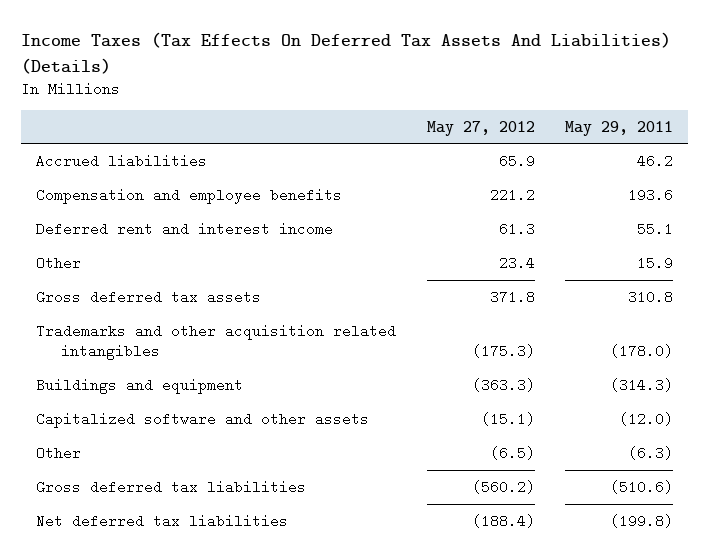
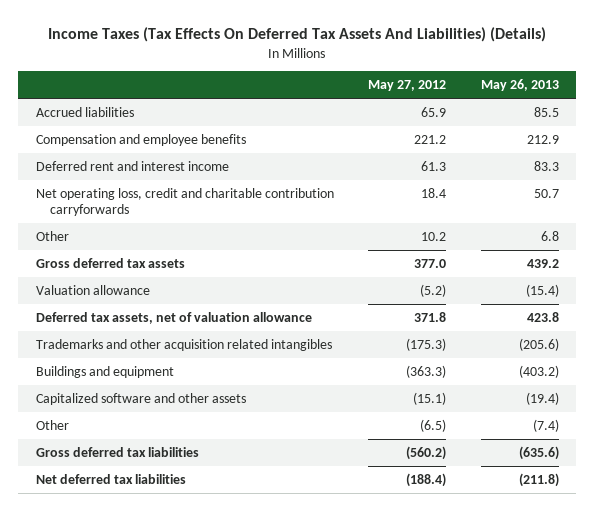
[565,120,674,136] May 29, 2011 -> none
none -> [480,79,559,92] May 26, 2013
none -> [35,187,334,217] Net operating loss, credit and charitable contribution carryforwards
[498,255,535,270] 23.4 -> [421,231,447,241] 10.2
[489,289,535,304] 371.8 -> [414,258,447,268] 377.0
none -> [35,284,150,295] Valuation allowance
none -> [35,311,312,324] Deferred tax assets, net of valuation allowance

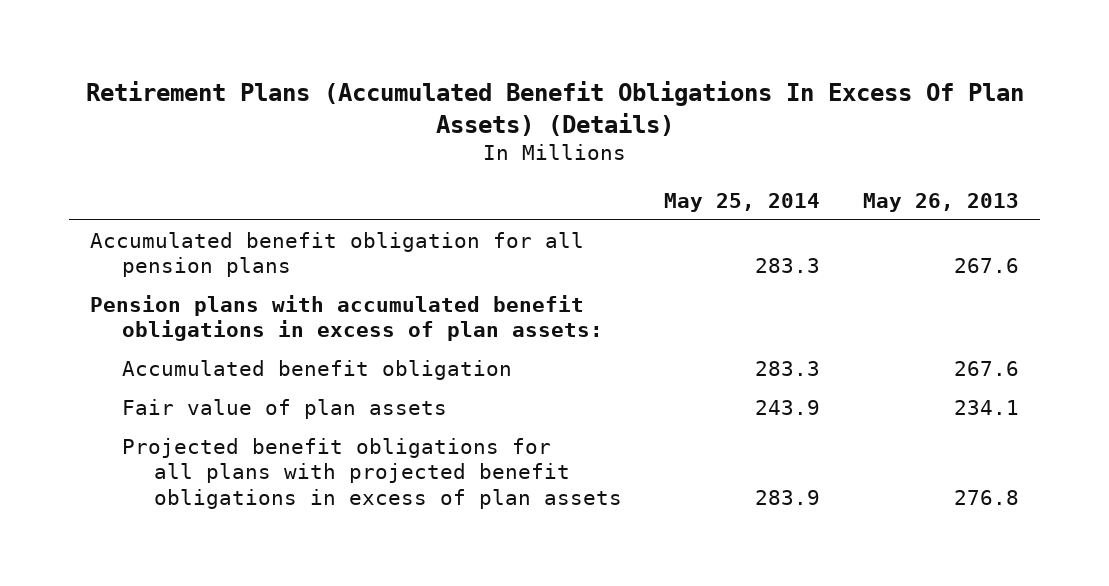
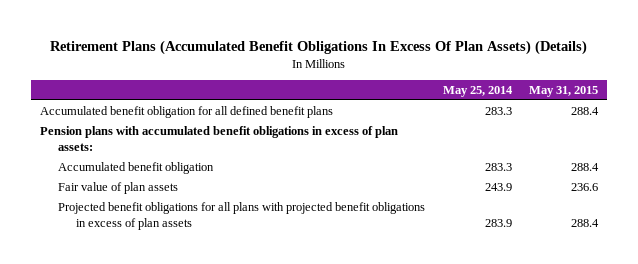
[862,192,1019,212] May 26, 2013 -> none
none -> [529,86,599,98] May 31, 2015
[90,231,585,278] Accumulated benefit obligation for all pension plans -> [39,105,333,118] Accumulated benefit obligation for all defined benefit plans

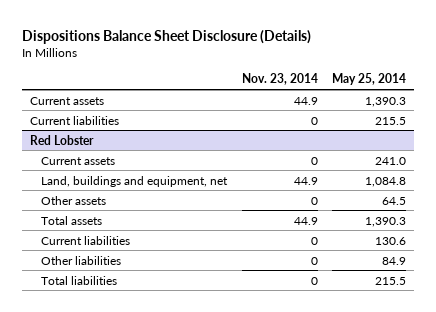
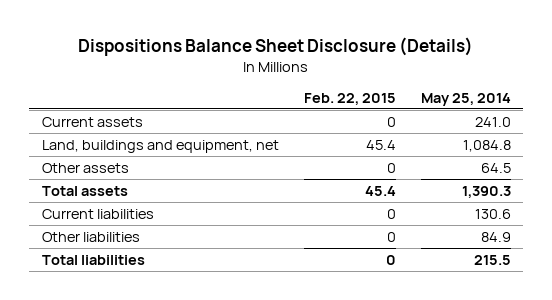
[241,73,318,86] Nov. 23, 2014 -> none
none -> [303,92,396,105] Feb. 22, 2015
[29,96,104,105] Current assets -> none
[29,115,119,125] Current liabilities -> none
[29,134,94,145] Red Lobster -> none

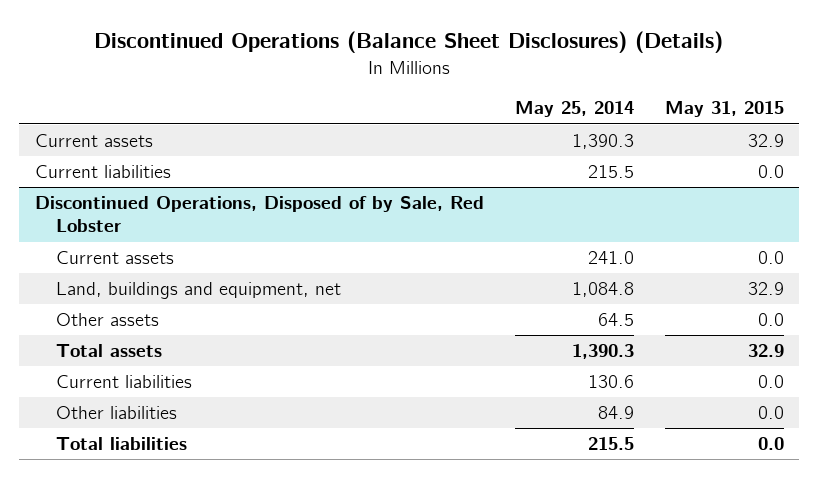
[78,36,474,56] Dispositions Balance Sheet Disclosure (Details) -> [94,31,724,54] Discontinued Operations (Balance Sheet Disclosures) (Details)
[303,92,396,105] Feb. 22, 2015 -> none
none -> [664,101,784,118] May 31, 2015
none -> [34,134,153,148] Current assets
none -> [34,165,171,179] Current liabilities
none -> [34,196,484,233] Discontinued Operations, Disposed of by Sale, Red Lobster

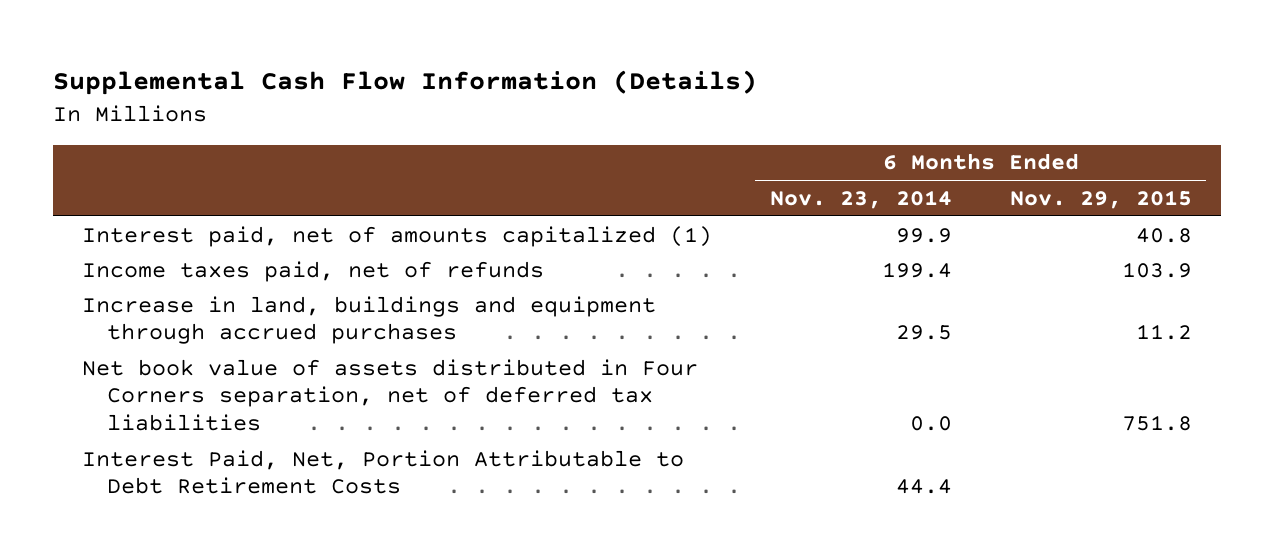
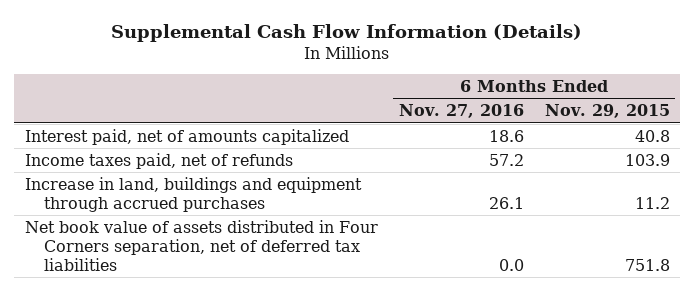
[769,189,952,209] Nov. 23, 2014 -> none
none -> [398,104,524,119] Nov. 27, 2016
[81,225,712,247] Interest paid, net of amounts capitalized (1) -> [24,128,349,145] Interest paid, net of amounts capitalized
[81,449,684,495] Interest Paid, Net, Portion Attributable to Debt Retirement Costs -> none

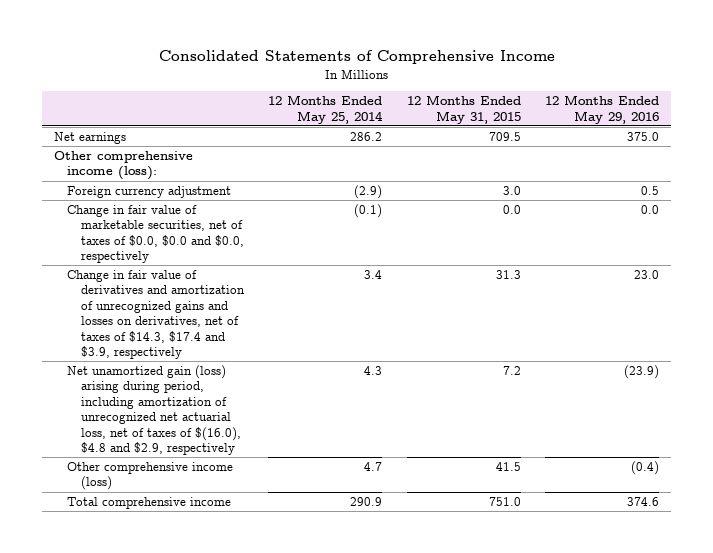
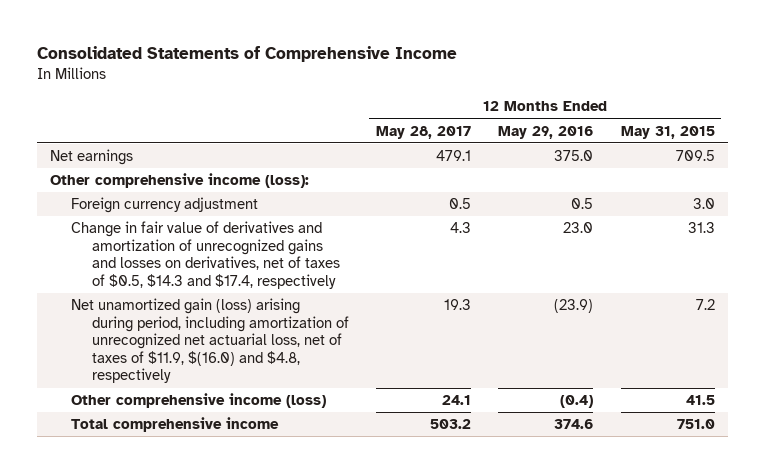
[268,95,384,124] 12 Months Ended May 25, 2014 -> none
none -> [376,125,472,139] May 28, 2017
[67,204,245,264] Change in fair value of marketable securities, net of taxes of $0.0, $0.0 and $0.0, respectively -> none
[67,269,246,359] Change in fair value of derivatives and amortization of unrecognized gains and losses on derivatives, net of taxes of $14.3, $17.4 and $3.9, respectively -> [71,221,340,289] Change in fair value of derivatives and amortization of unrecognized gains and losses on derivatives, net of taxes of $0.5, $14.3 and $17.4, respectively
[67,364,242,455] Net unamortized gain (loss) arising during period, including amortization of unrecognized net actuarial loss, net of taxes of $(16.0), $4.8 and $2.9, respectively -> [71,298,349,384] Net unamortized gain (loss) arising during period, including amortization of unrecognized net actuarial loss, net of taxes of $11.9, $(16.0) and $4.8, respectively

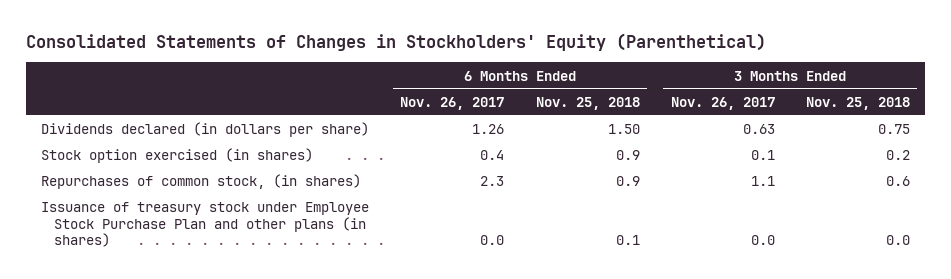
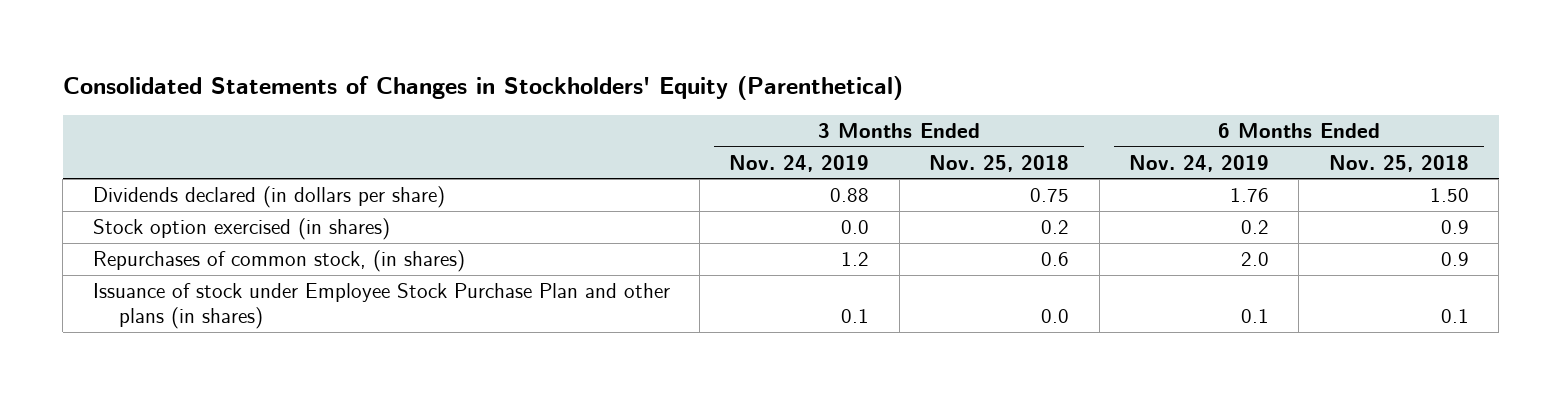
[400,96,505,110] Nov. 26, 2017 -> none
[670,96,775,110] Nov. 26, 2017 -> none
none -> [729,154,870,172] Nov. 24, 2019
none -> [1128,154,1269,172] Nov. 24, 2019
[41,202,370,248] Issuance of treasury stock under Employee Stock Purchase Plan and other plans (in shares) -> [92,283,670,329] Issuance of stock under Employee Stock Purchase Plan and other plans (in shares)

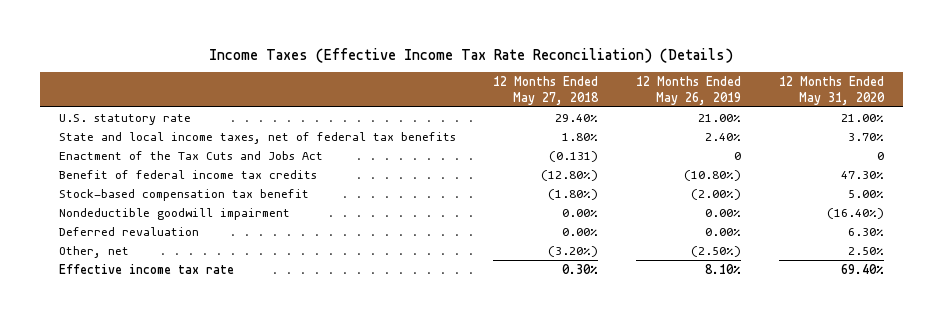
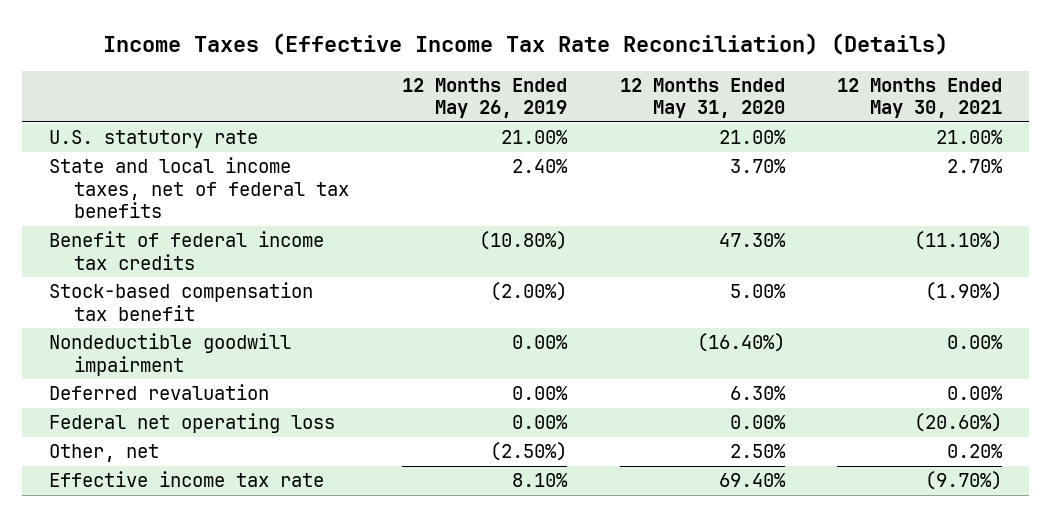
[493,76,600,105] 12 Months Ended May 27, 2018 -> none
none -> [837,77,1003,119] 12 Months Ended May 30, 2021
[58,151,323,161] Enactment of the Tax Cuts and Jobs Act -> none
none -> [48,413,335,434] Federal net operating loss

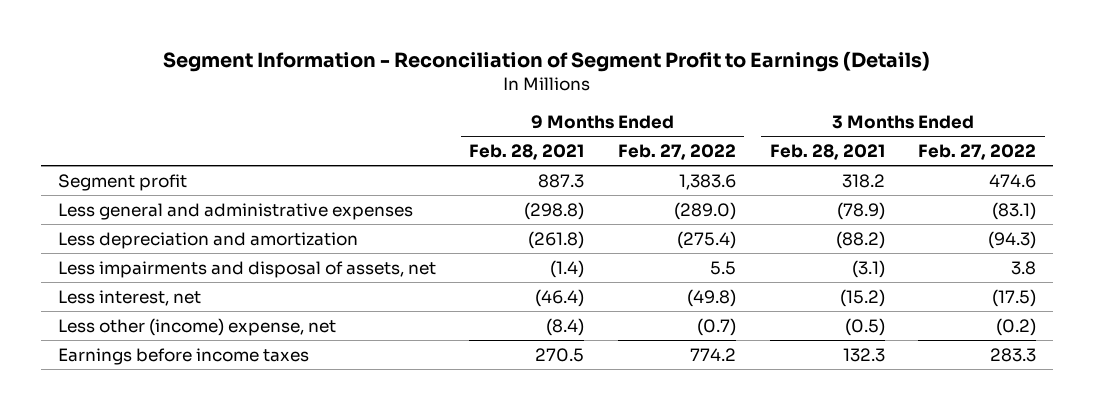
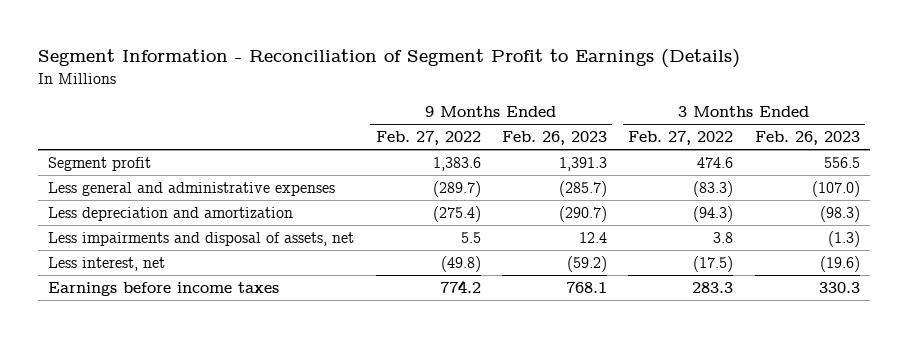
[469,143,585,160] Feb. 28, 2021 -> none
[769,143,885,160] Feb. 28, 2021 -> none
none -> [501,131,607,146] Feb. 26, 2023
none -> [754,131,860,146] Feb. 26, 2023
[673,201,736,220] (289.0) -> [432,180,481,197] (289.7)
[992,201,1037,220] (83.1) -> [693,180,734,197] (83.3)
[57,317,336,336] Less other (income) expense, net -> none

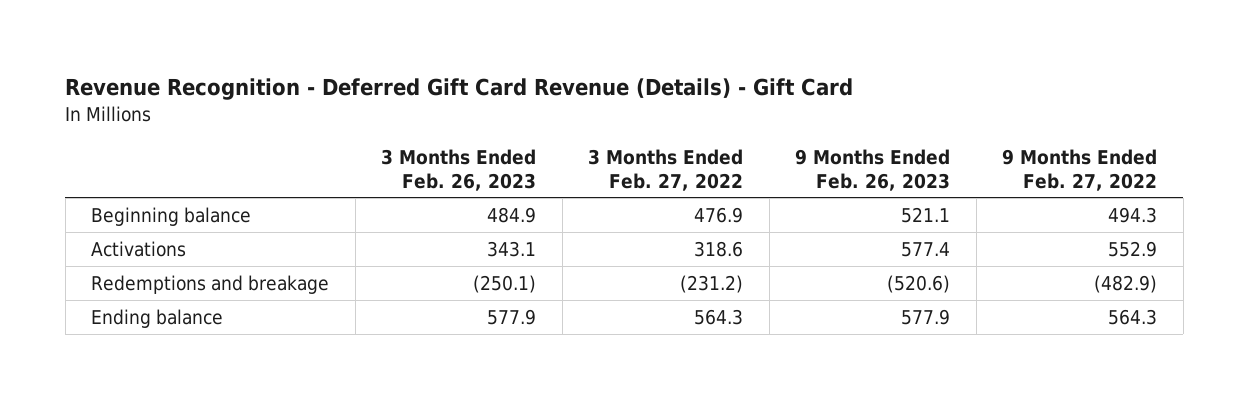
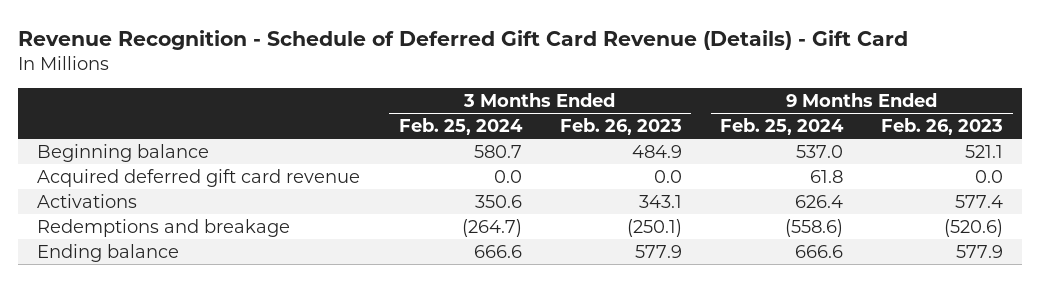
[65,78,854,101] Revenue Recognition - Deferred Gift Card Revenue (Details) - Gift Card -> [18,30,909,51] Revenue Recognition - Schedule of Deferred Gift Card Revenue (Details) - Gift Card
[588,149,744,191] 3 Months Ended Feb. 27, 2022 -> none
[1002,149,1158,191] 9 Months Ended Feb. 27, 2022 -> none
none -> [398,117,523,135] Feb. 25, 2024
none -> [720,117,845,135] Feb. 25, 2024
none -> [37,168,361,187] Acquired deferred gift card revenue

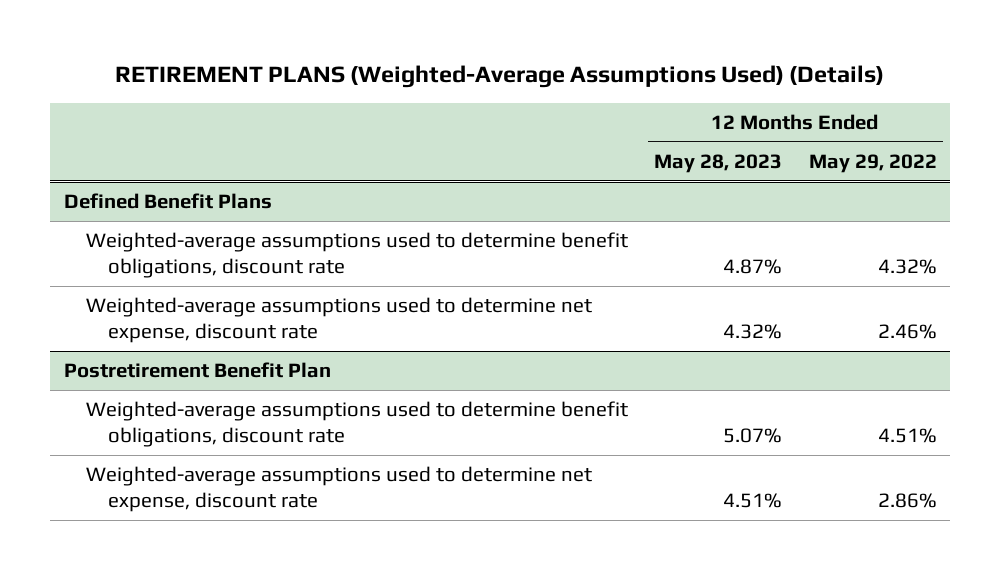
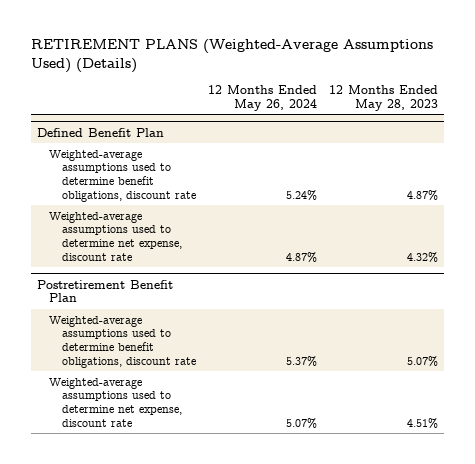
[808,154,937,174] May 29, 2022 -> none
none -> [207,85,317,111] 12 Months Ended May 26, 2024
[63,193,272,210] Defined Benefit Plans -> [36,127,164,137] Defined Benefit Plan

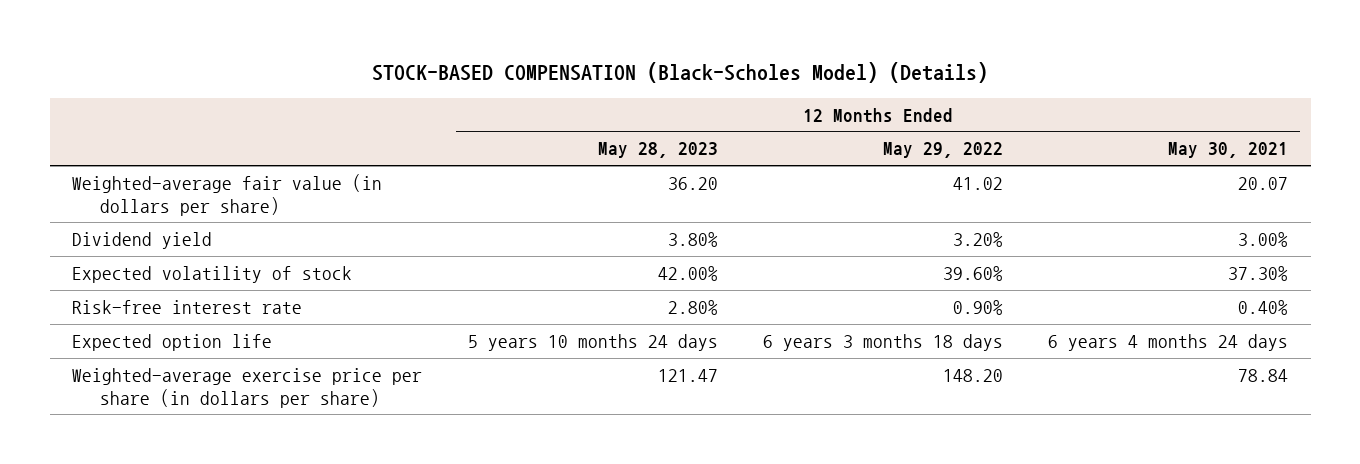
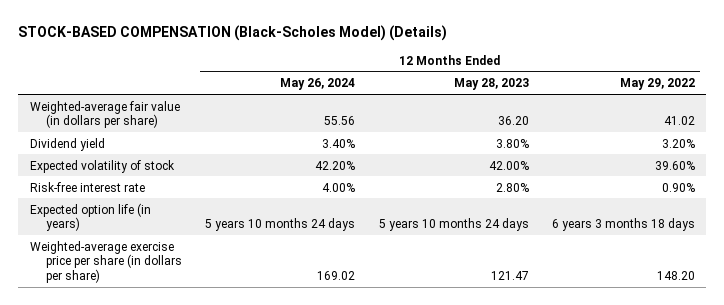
[1168,142,1289,159] May 30, 2021 -> none
none -> [280,78,356,91] May 26, 2024
[72,333,273,351] Expected option life -> [29,202,151,232] Expected option life (in years)

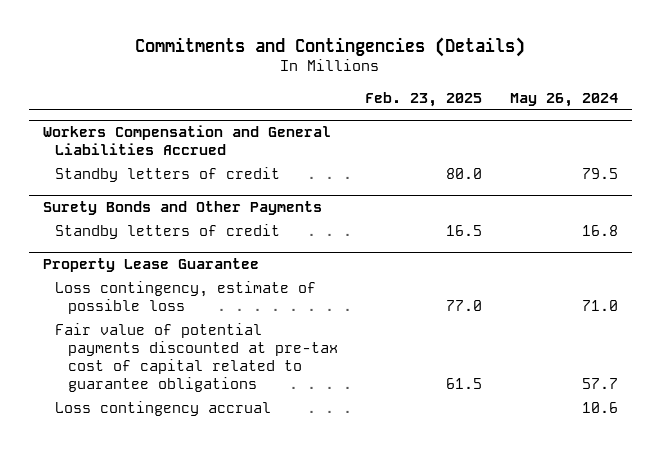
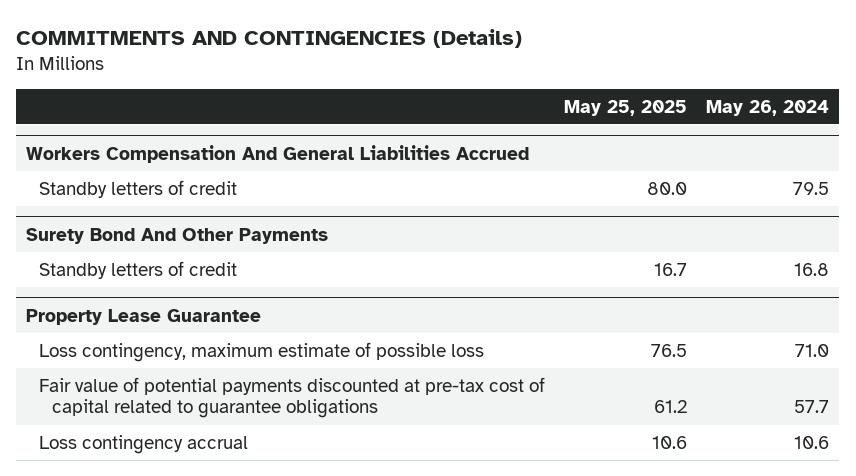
[135,36,526,57] Commitments and Contingencies (Details) -> [16,29,523,49] COMMITMENTS AND CONTINGENCIES (Details)
[365,92,483,108] Feb. 23, 2025 -> none
none -> [564,99,688,116] May 25, 2025
[42,125,331,156] Workers Compensation and General Liabilities Accrued -> [26,144,530,163] Workers Compensation And General Liabilities Accrued
[42,201,322,216] Surety Bonds and Other Payments -> [26,227,329,244] Surety Bond And Other Payments
[55,281,317,315] Loss contingency, estimate of possible loss -> [39,341,485,362] Loss contingency, maximum estimate of possible loss

